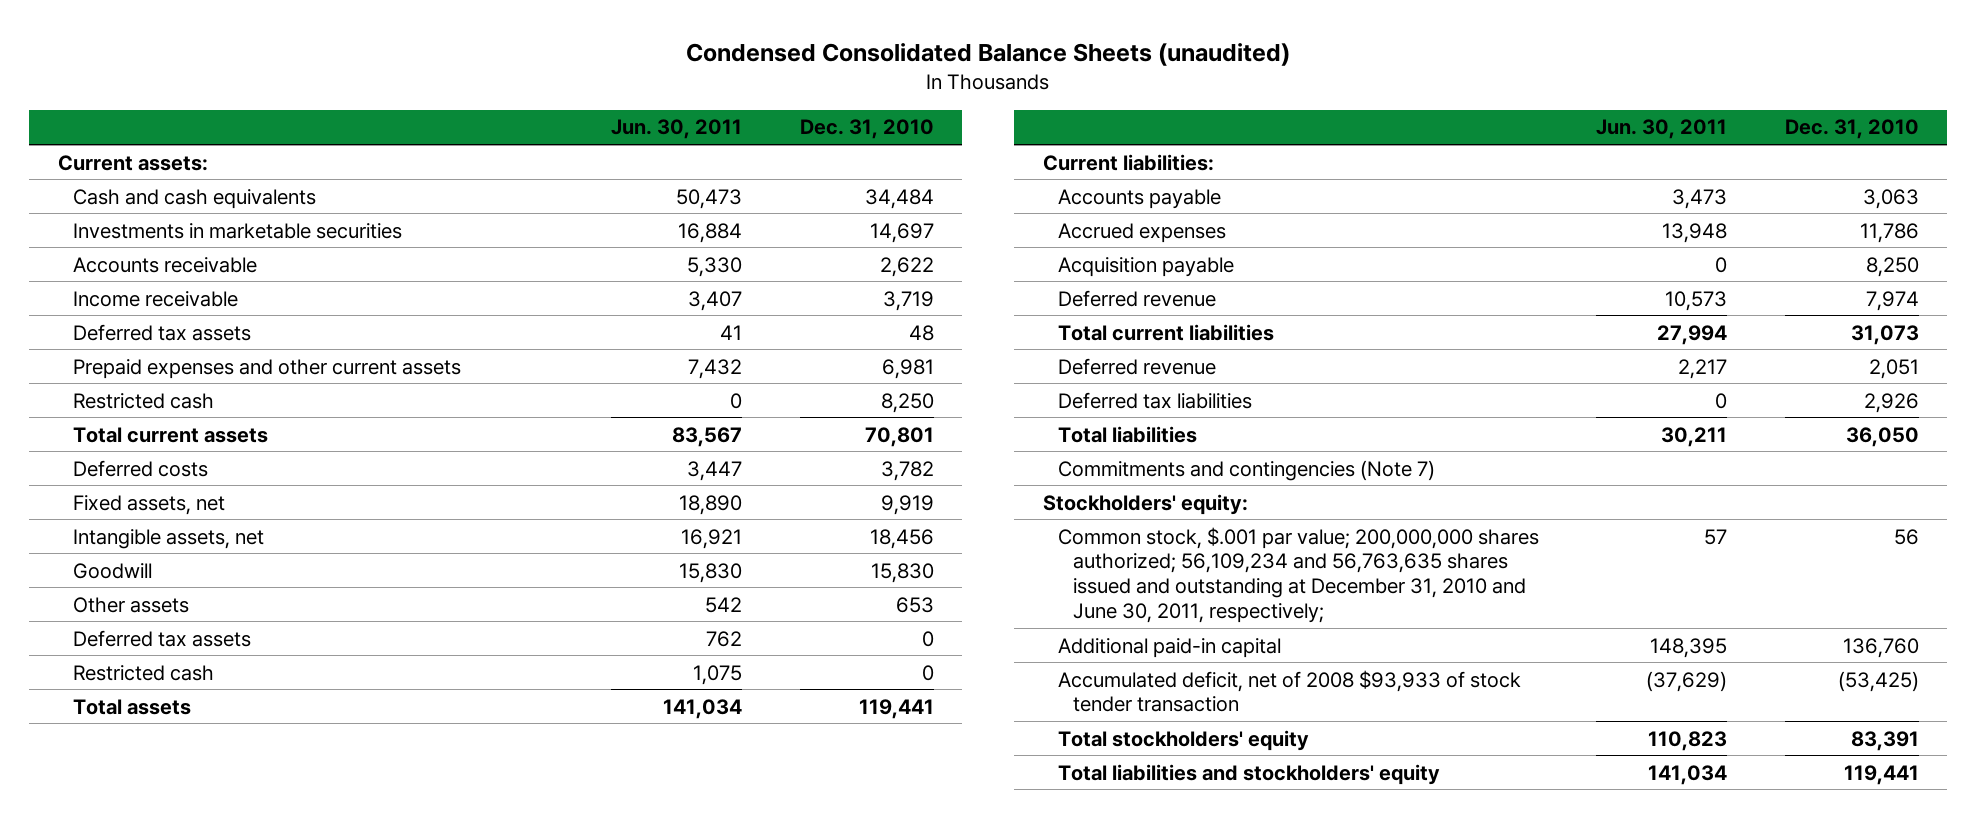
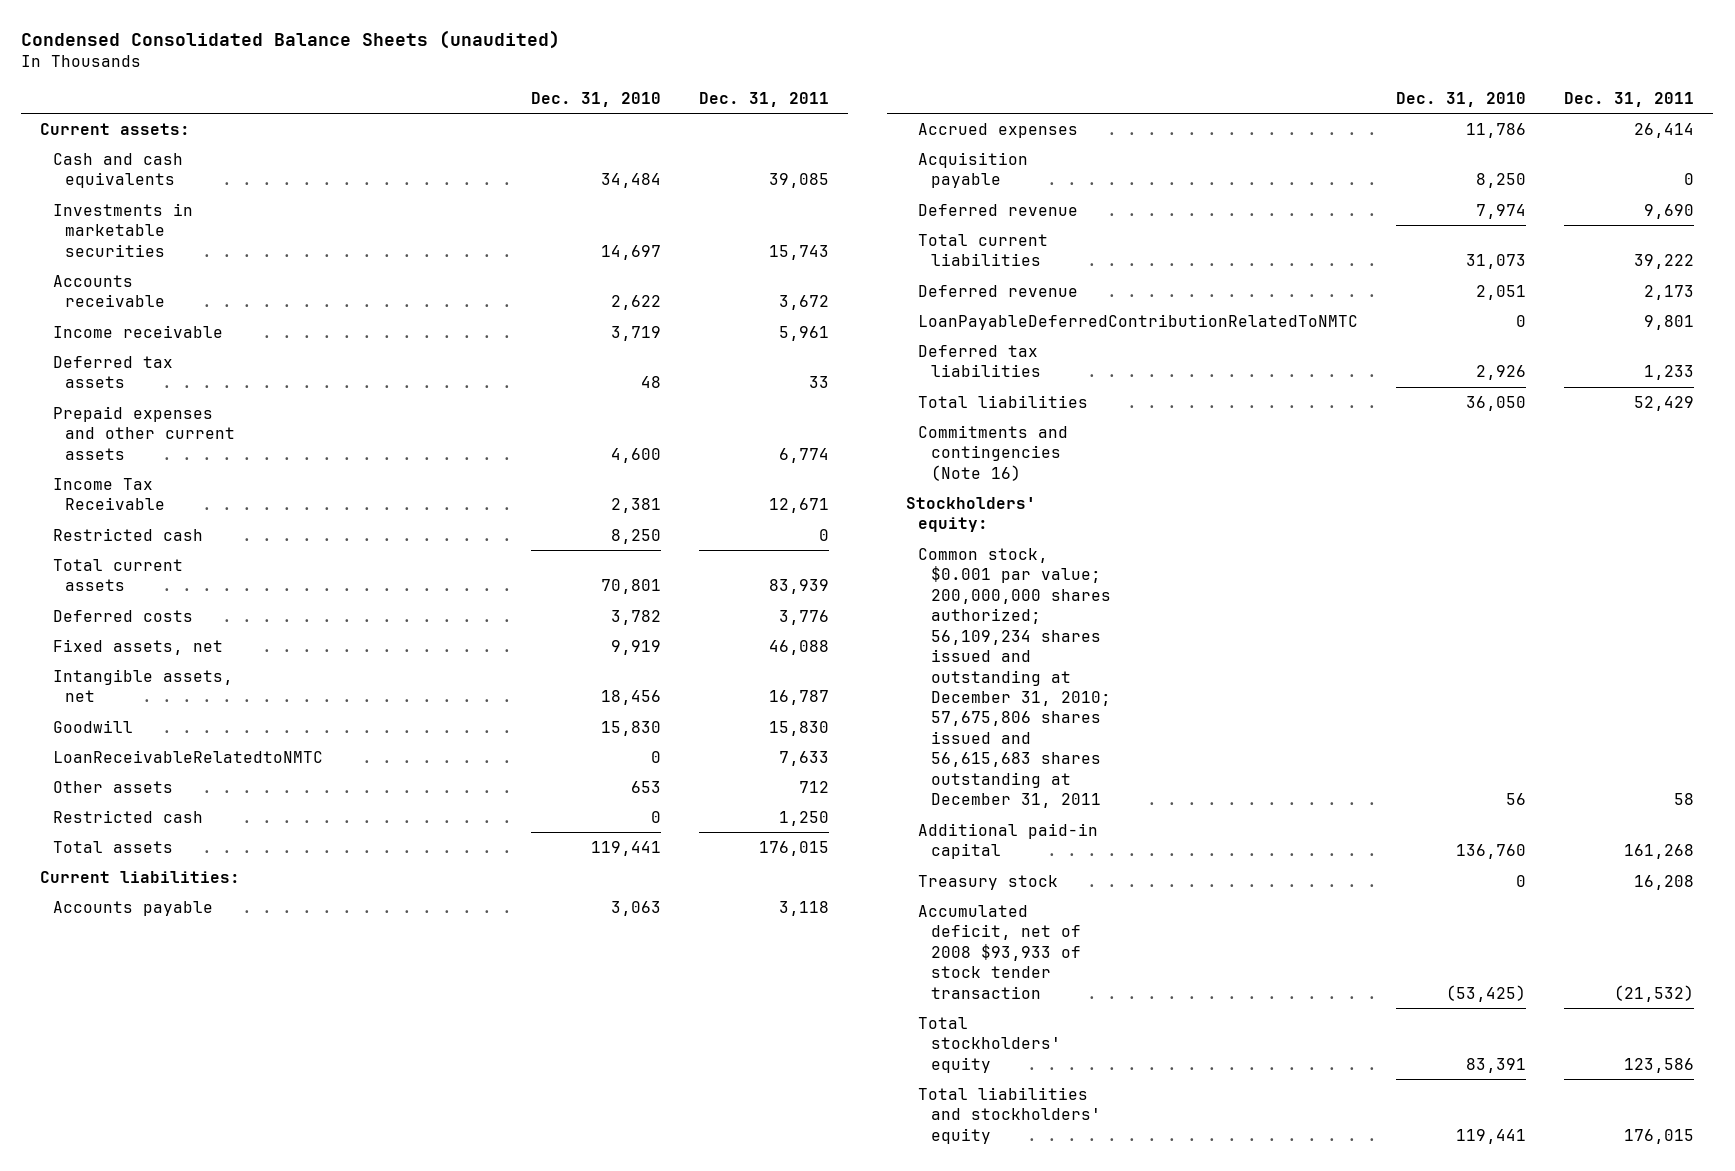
[611,119,743,140] Jun. 30, 2011 -> none
none -> [698,91,829,107] Dec. 31, 2011
[881,358,934,379] 6,981 -> [610,447,661,463] 4,600
none -> [52,477,165,511] Income Tax Receivable
none -> [52,749,323,763] LoanReceivableRelatedtoNMTC
[72,629,251,647] Deferred tax assets -> none
none -> [918,313,1359,330] LoanPayableDeferredContributionRelatedToNMTC
[1057,459,1435,481] Commitments and contingencies (Note 7) -> [918,424,1069,481] Commitments and contingencies (Note 16)
[1057,526,1539,623] Common stock, $.001 par value; 200,000,000 shares authorized; 56,109,234 and 56,763,635 shares issued and outstanding at December 31, 2010 and June 30, 2011, respectively; -> [918,547,1111,809] Common stock, $0.001 par value; 200,000,000 shares authorized; 56,109,234 shares issued and outstanding at December 31, 2010; 57,675,806 shares issued and 56,615,683 shares outstanding at December 31, 2011
none -> [918,874,1059,890] Treasury stock

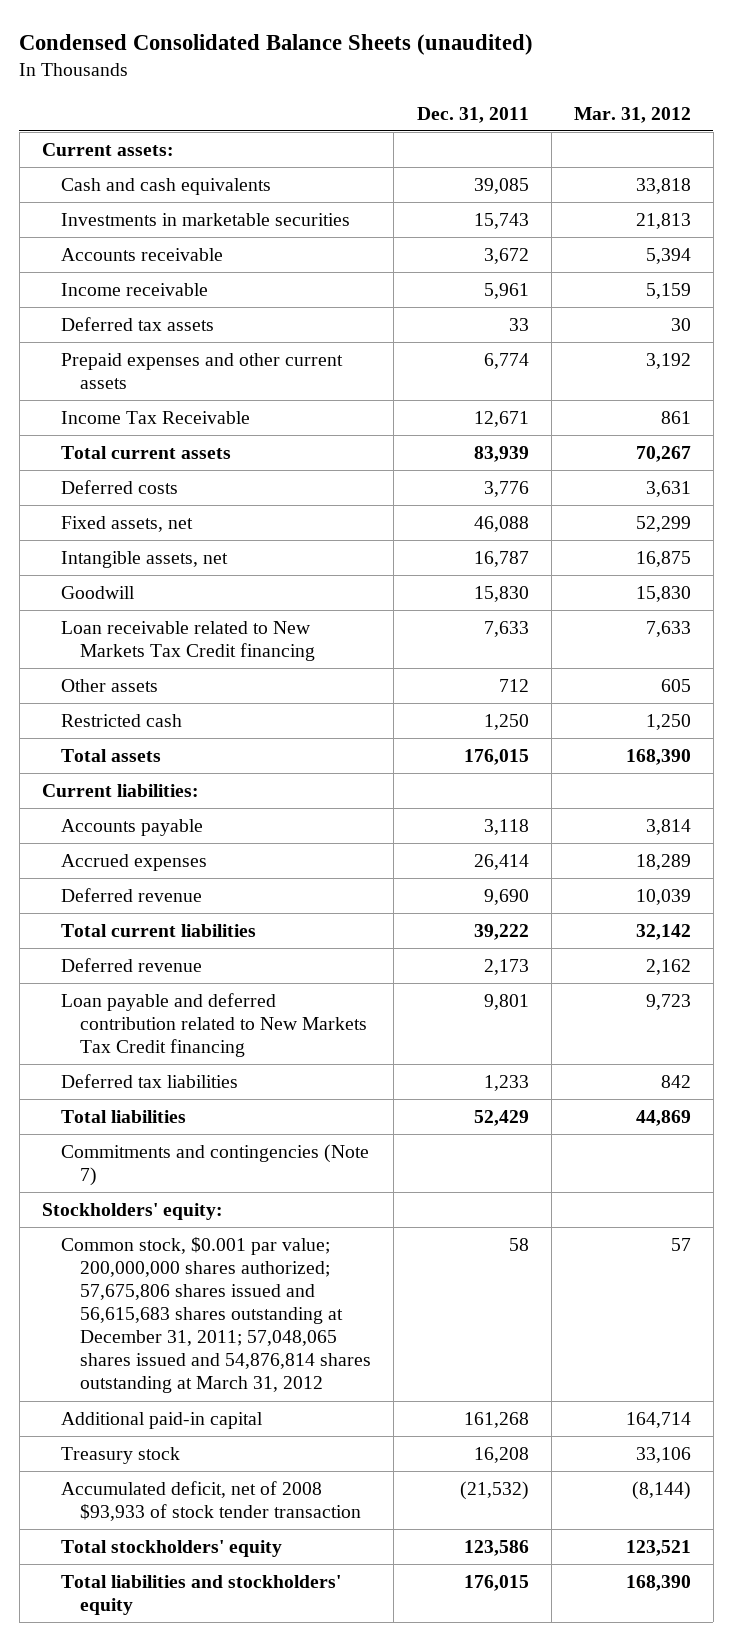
[530,91,661,107] Dec. 31, 2010 -> none
none -> [573,106,691,123] Mar. 31, 2012
[52,527,203,541] Restricted cash -> none
[52,749,323,763] LoanReceivableRelatedtoNMTC -> [61,620,316,662] Loan receivable related to New Markets Tax Credit financing
[918,151,1029,189] Acquisition payable -> none
[918,313,1359,330] LoanPayableDeferredContributionRelatedToNMTC -> [61,992,368,1058] Loan payable and deferred contribution related to New Markets Tax Credit financing
[918,424,1069,481] Commitments and contingencies (Note 16) -> [61,1143,370,1187] Commitments and contingencies (Note 7)
[918,547,1111,809] Common stock, $0.001 par value; 200,000,000 shares authorized; 56,109,234 shares issued and outstanding at December 31, 2010; 57,675,806 shares issued and 56,615,683 shares outstanding at December 31, 2011 -> [61,1236,372,1394] Common stock, $0.001 par value; 200,000,000 shares authorized; 57,675,806 shares issued and 56,615,683 shares outstanding at December 31, 2011; 57,048,065 shares issued and 54,876,814 shares outstanding at March 31, 2012

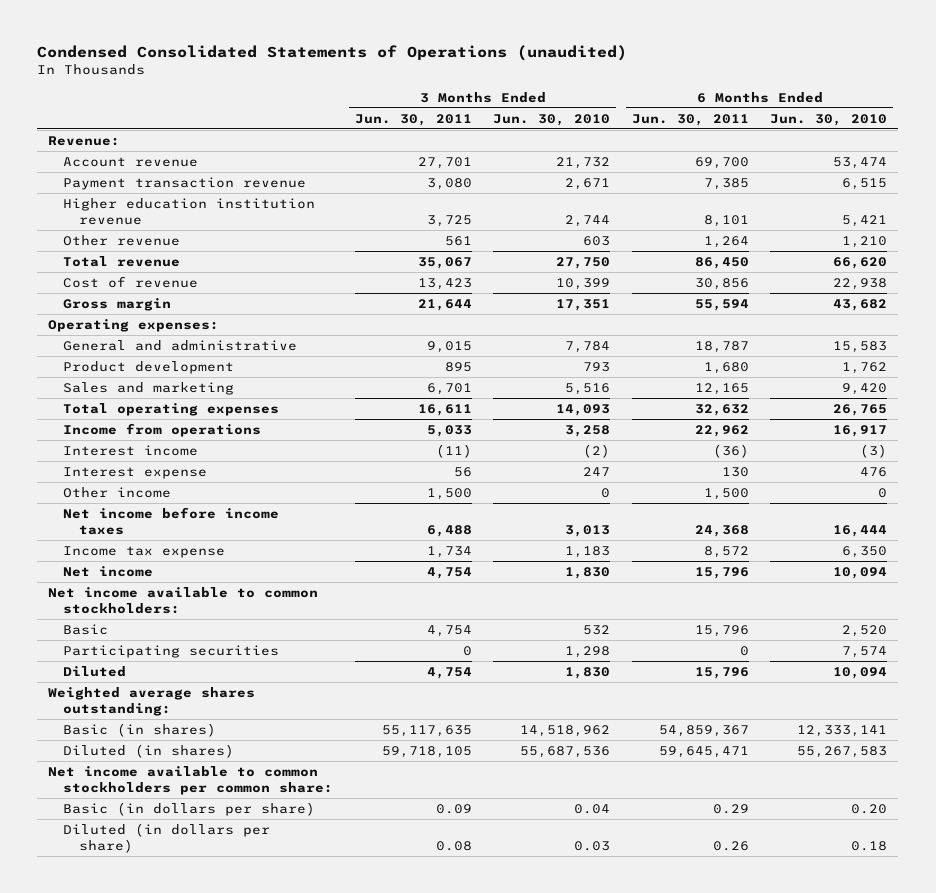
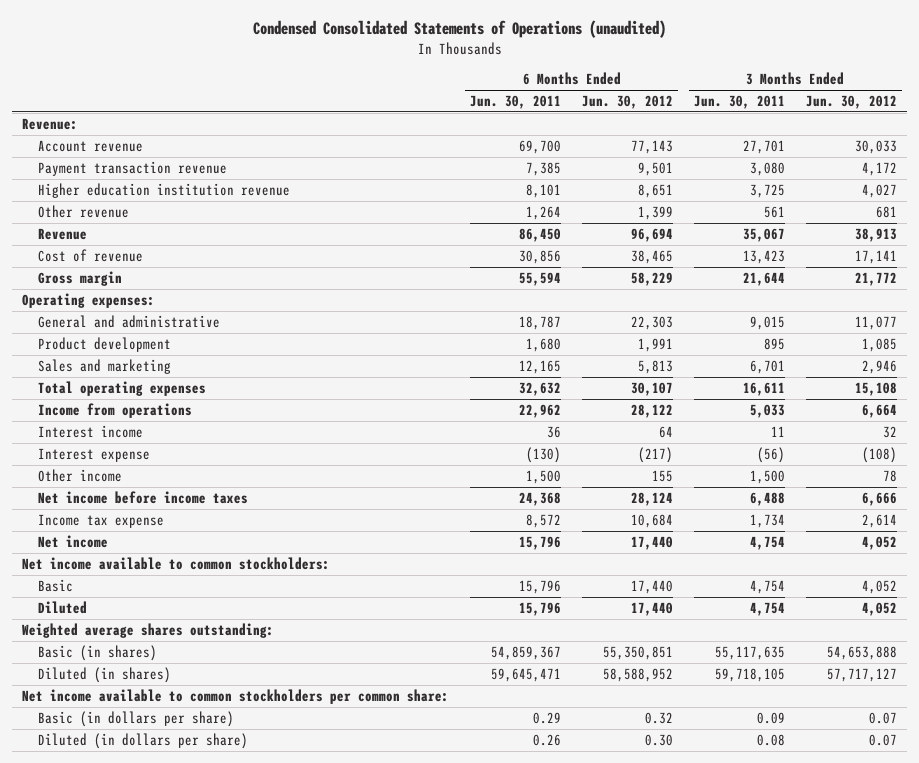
[493,113,611,126] Jun. 30, 2010 -> none
[770,113,888,126] Jun. 30, 2010 -> none
none -> [582,95,674,110] Jun. 30, 2012
none -> [805,95,897,110] Jun. 30, 2012
[63,255,181,267] Total revenue -> [38,227,88,240] Revenue
[435,443,472,458] (11) -> [771,425,786,437] 11
[712,443,749,458] (36) -> [547,425,562,438] 36
[453,466,472,477] 56 -> [757,446,786,463] (56)
[721,466,749,477] 130 -> [526,446,562,463] (130)
[63,644,280,658] Participating securities -> none

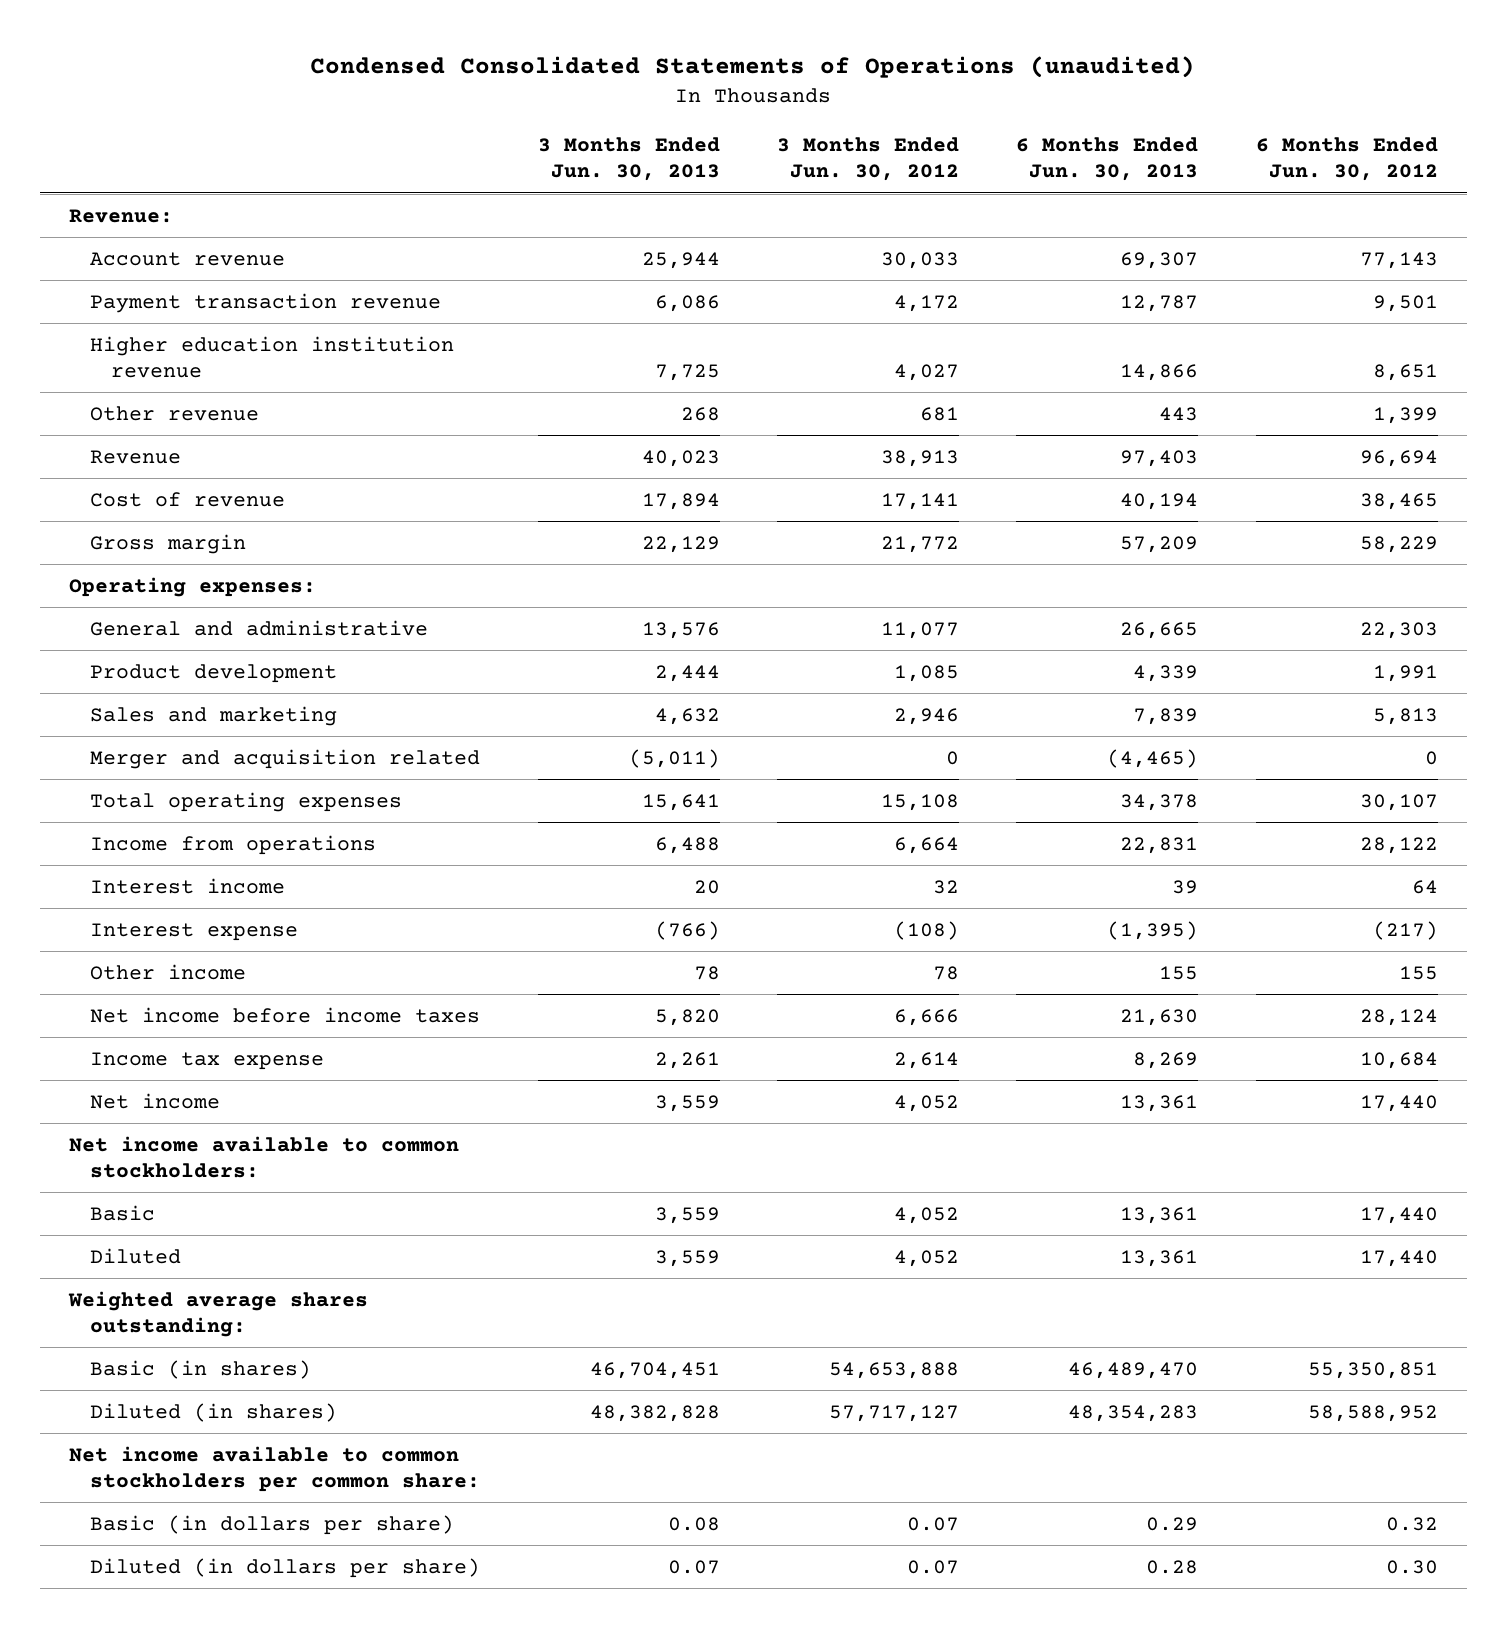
[470,95,562,110] Jun. 30, 2011 -> none
[694,95,786,110] Jun. 30, 2011 -> none
none -> [537,136,720,182] 3 Months Ended Jun. 30, 2013
none -> [1016,136,1199,182] 6 Months Ended Jun. 30, 2013
none -> [90,748,481,769] Merger and acquisition related

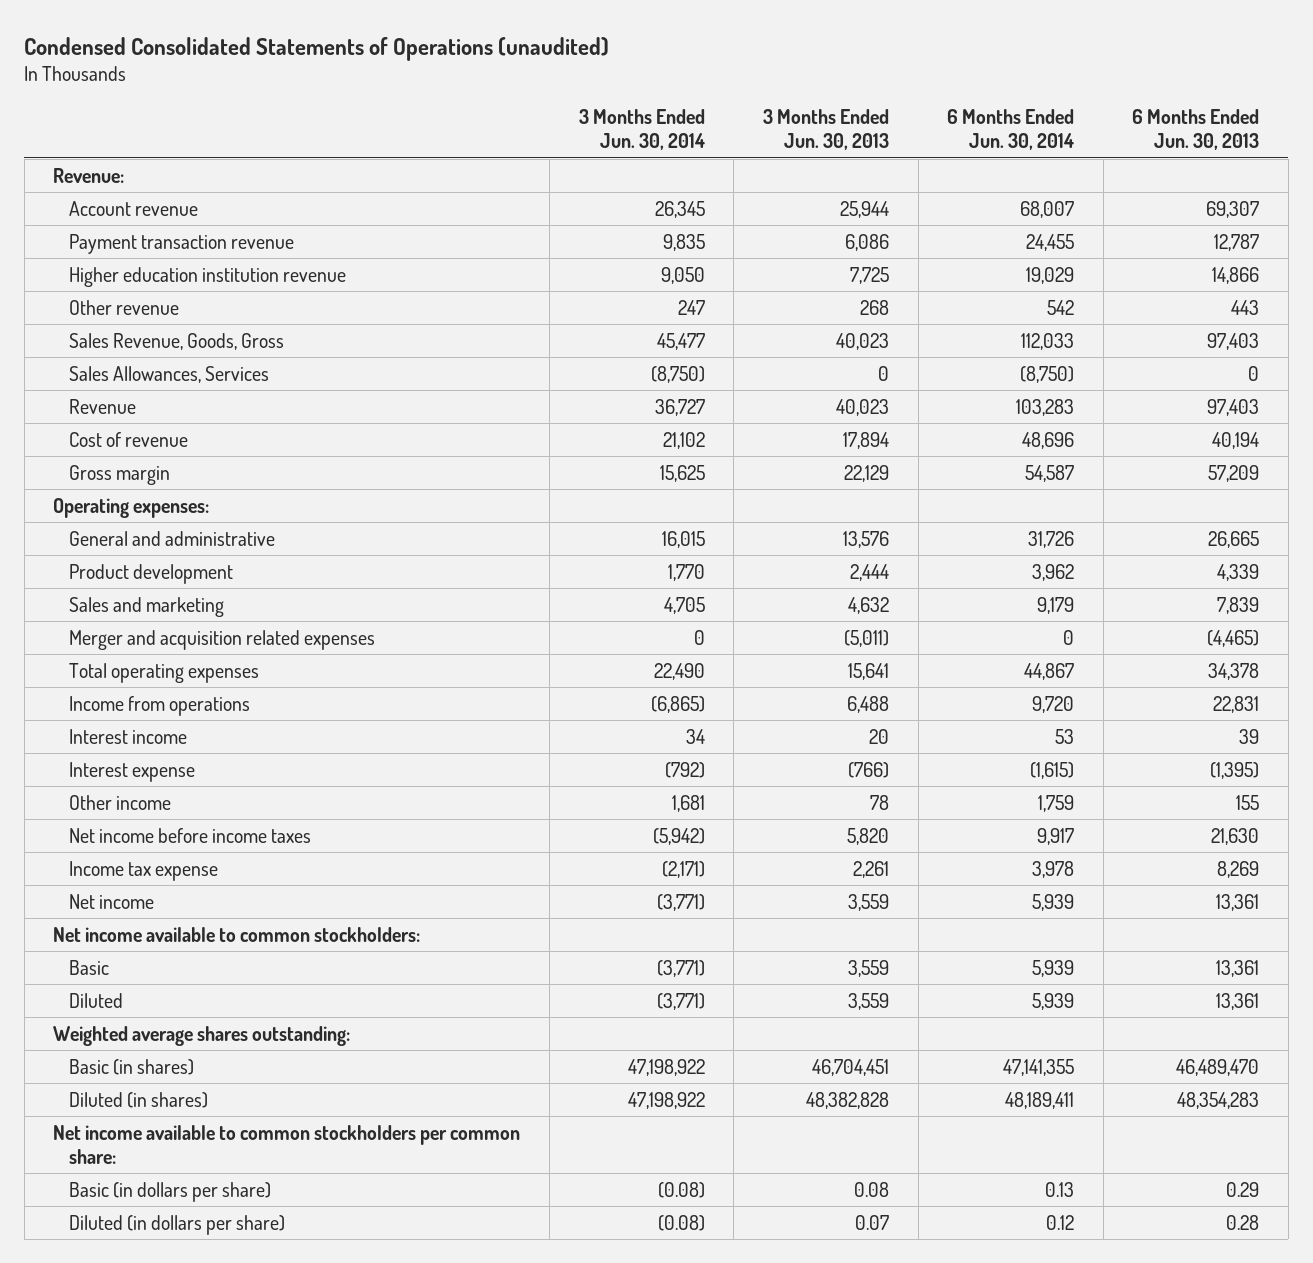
[776,136,959,182] 3 Months Ended Jun. 30, 2012 -> none
[1255,136,1438,182] 6 Months Ended Jun. 30, 2012 -> none
none -> [578,109,705,151] 3 Months Ended Jun. 30, 2014
none -> [947,109,1075,151] 6 Months Ended Jun. 30, 2014
none -> [69,332,285,350] Sales Revenue, Goods, Gross
none -> [69,365,270,383] Sales Allowances, Services
[90,748,481,769] Merger and acquisition related -> [69,629,376,650] Merger and acquisition related expenses

